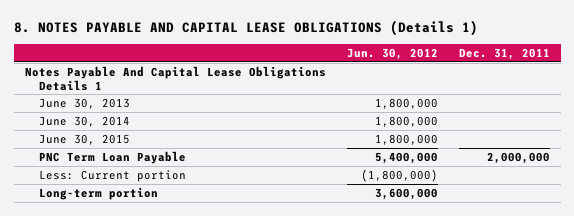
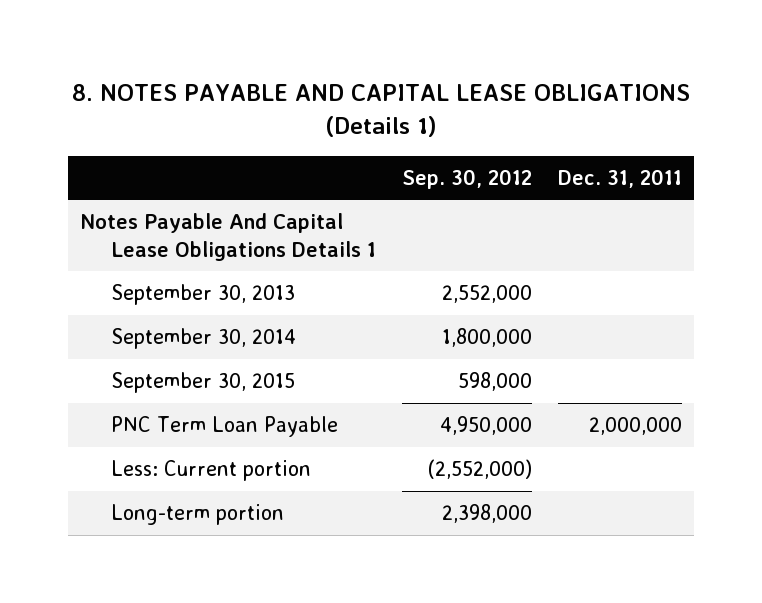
[346,47,438,60] Jun. 30, 2012 -> none
none -> [402,168,533,189] Sep. 30, 2012
[38,98,130,110] June 30, 2013 -> [111,284,296,306] September 30, 2013
[38,116,130,128] June 30, 2014 -> [111,328,297,350] September 30, 2014
[38,134,130,146] June 30, 2015 -> [111,372,296,394] September 30, 2015

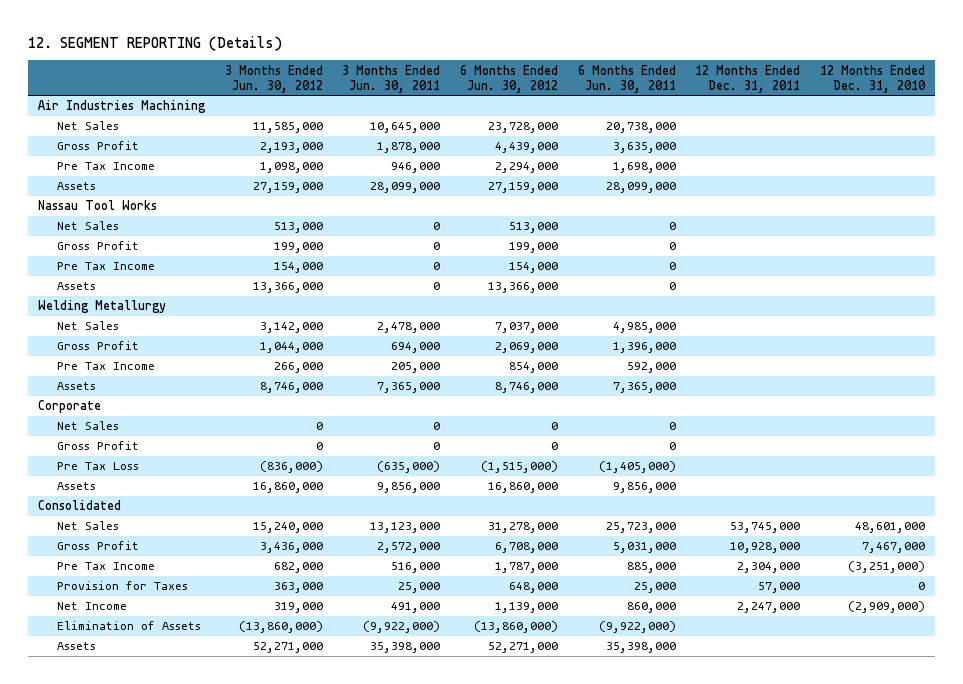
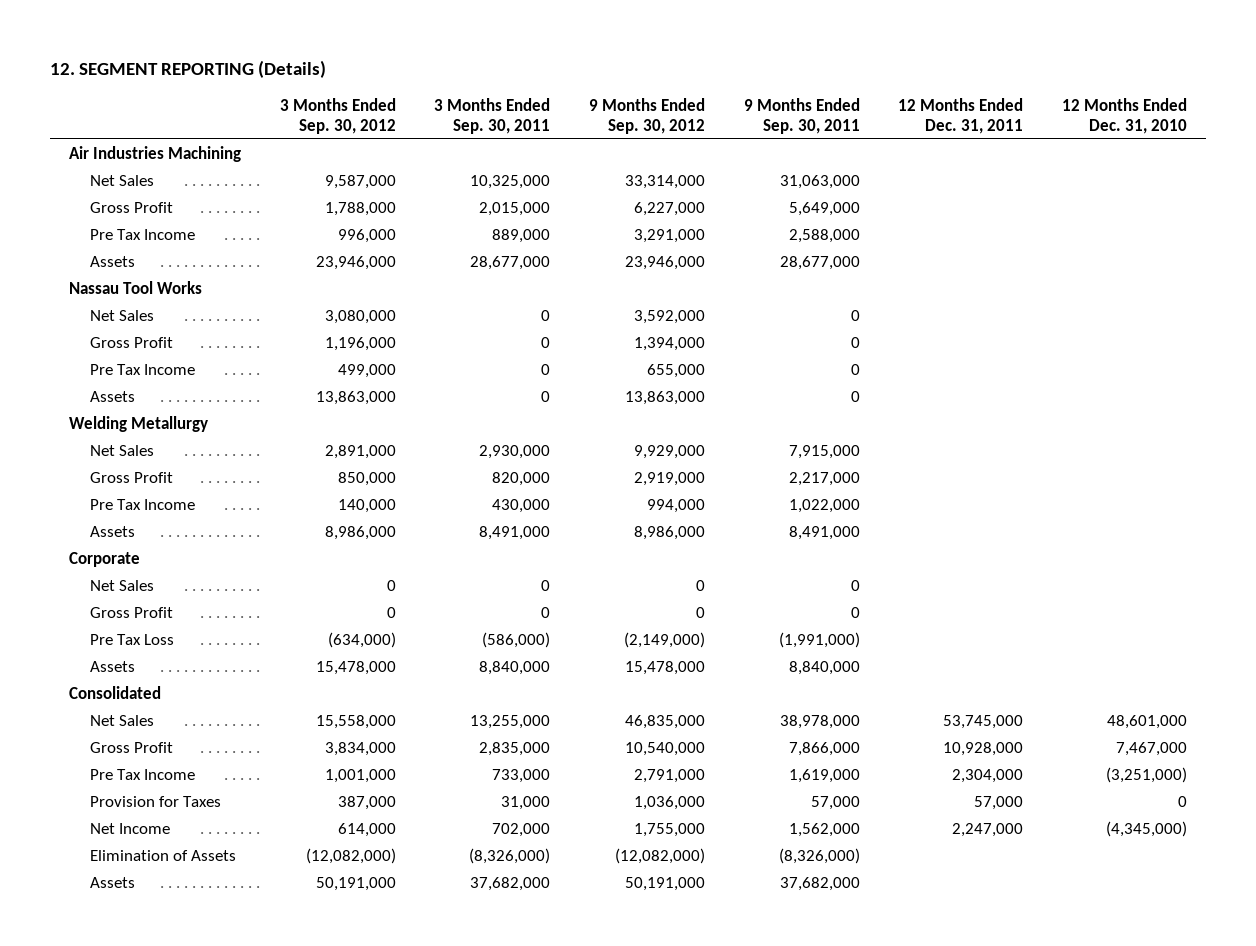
[224,64,323,93] 3 Months Ended Jun. 30, 2012 -> none
[342,64,441,93] 3 Months Ended Jun. 30, 2011 -> none
[460,64,559,93] 6 Months Ended Jun. 30, 2012 -> none
[577,64,676,93] 6 Months Ended Jun. 30, 2011 -> none
none -> [279,97,396,134] 3 Months Ended Sep. 30, 2012
none -> [434,97,551,134] 3 Months Ended Sep. 30, 2011
none -> [589,97,706,134] 9 Months Ended Sep. 30, 2012
none -> [743,97,860,134] 9 Months Ended Sep. 30, 2011
[848,601,926,614] (2,909,000) -> [1106,820,1188,837] (4,345,000)

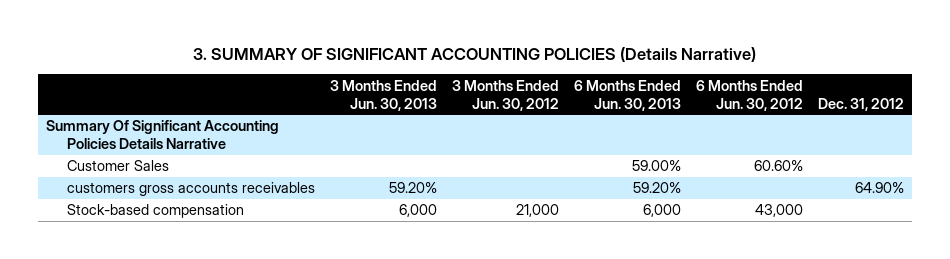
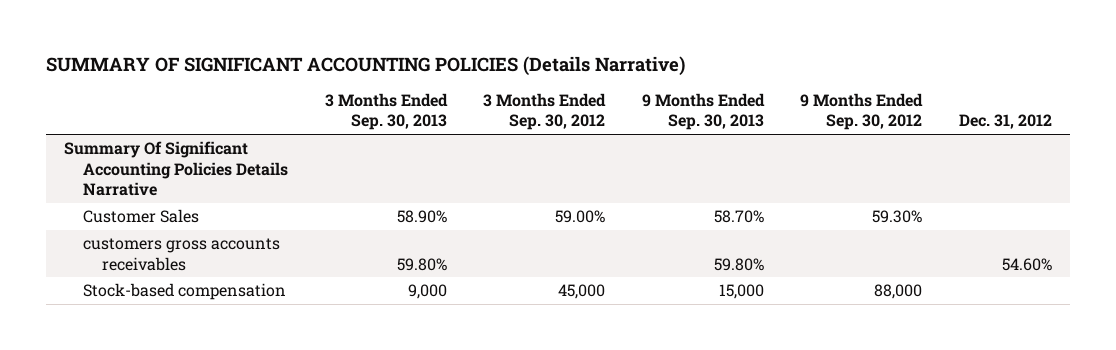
[193,47,757,63] 3. SUMMARY OF SIGNIFICANT ACCOUNTING POLICIES (Details Narrative) -> [46,55,686,76] SUMMARY OF SIGNIFICANT ACCOUNTING POLICIES (Details Narrative)
[329,79,437,111] 3 Months Ended Jun. 30, 2013 -> none
[452,79,560,111] 3 Months Ended Jun. 30, 2012 -> none
[574,79,682,111] 6 Months Ended Jun. 30, 2013 -> none
[696,79,804,111] 6 Months Ended Jun. 30, 2012 -> none
none -> [324,93,448,131] 3 Months Ended Sep. 30, 2013
none -> [483,93,607,131] 3 Months Ended Sep. 30, 2012
none -> [641,93,765,131] 9 Months Ended Sep. 30, 2013
none -> [800,93,924,131] 9 Months Ended Sep. 30, 2012
[855,182,905,194] 64.90% -> [1002,257,1053,271] 54.60%

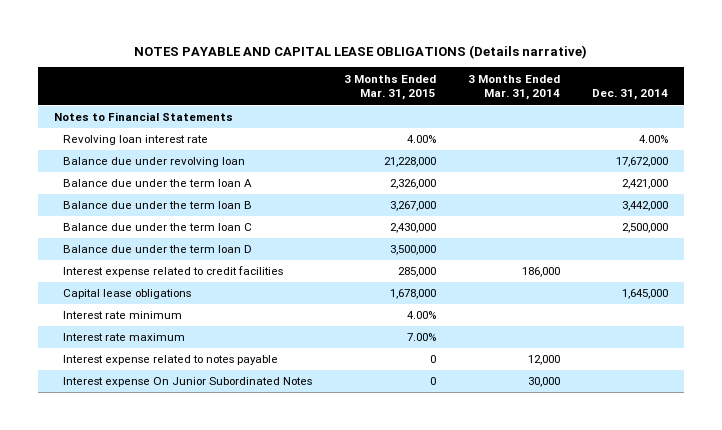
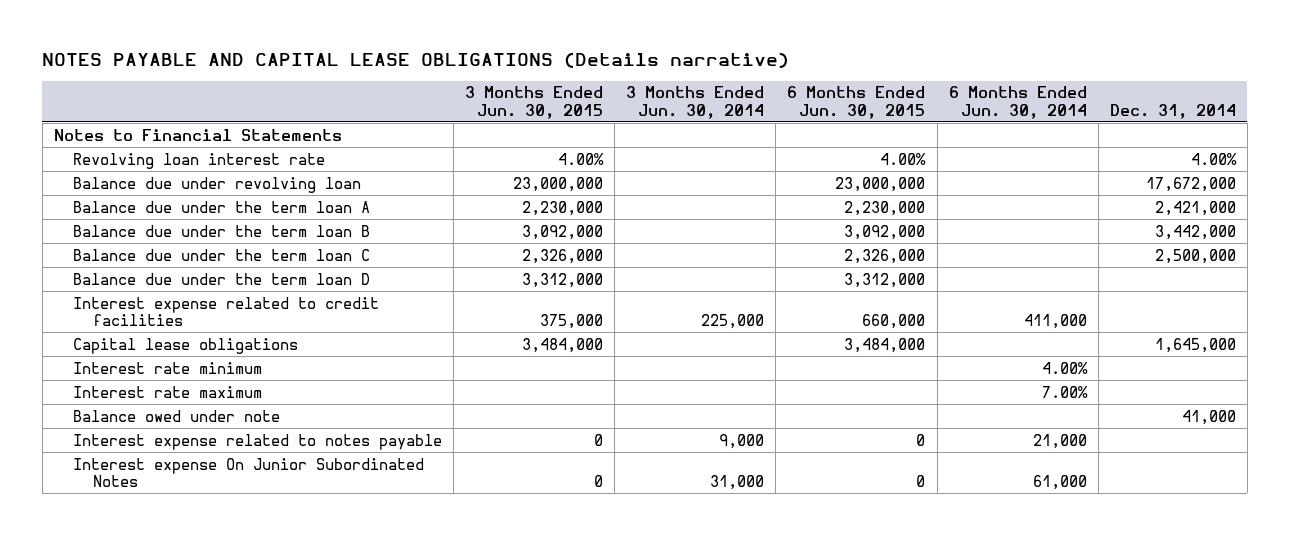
[344,74,437,101] 3 Months Ended Mar. 31, 2015 -> none
[468,74,561,101] 3 Months Ended Mar. 31, 2014 -> none
none -> [465,86,604,119] 3 Months Ended Jun. 30, 2015
none -> [626,86,765,119] 3 Months Ended Jun. 30, 2014
none -> [787,86,926,119] 6 Months Ended Jun. 30, 2015
none -> [948,86,1087,119] 6 Months Ended Jun. 30, 2014
none -> [73,409,281,422] Balance owed under note

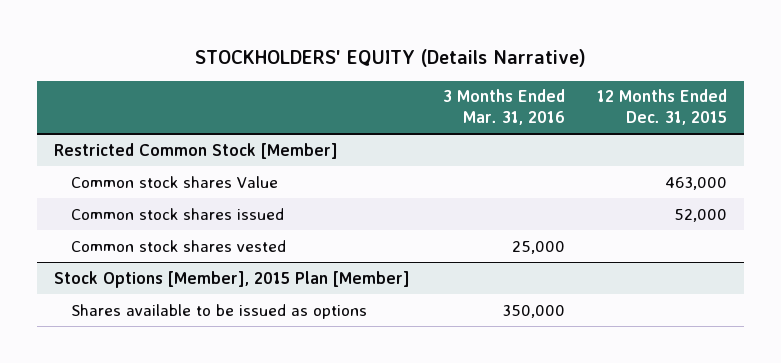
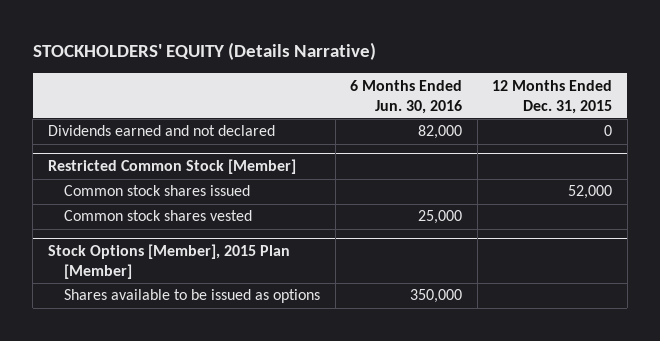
[442,89,565,126] 3 Months Ended Mar. 31, 2016 -> none
none -> [350,79,463,114] 6 Months Ended Jun. 30, 2016
none -> [47,125,275,137] Dividends earned and not declared
[71,175,279,188] Common stock shares Value -> none

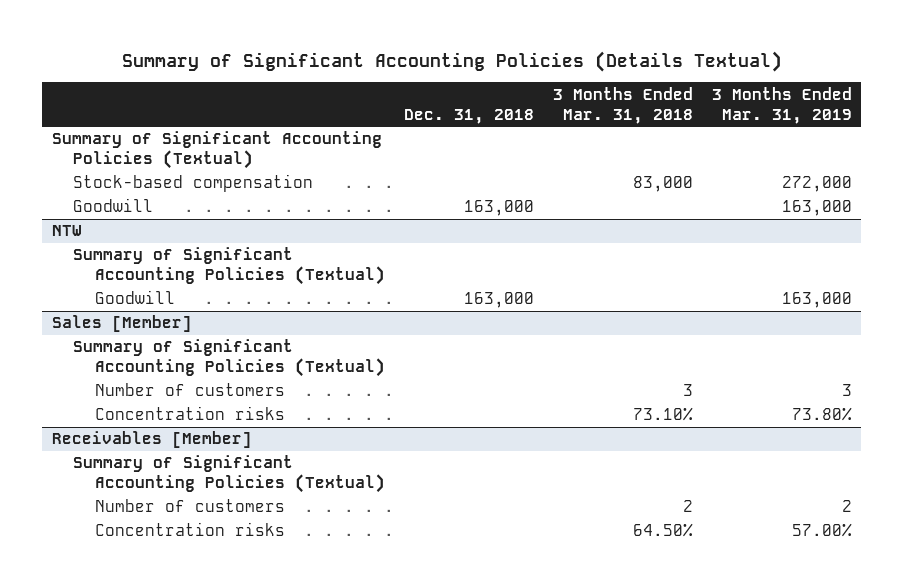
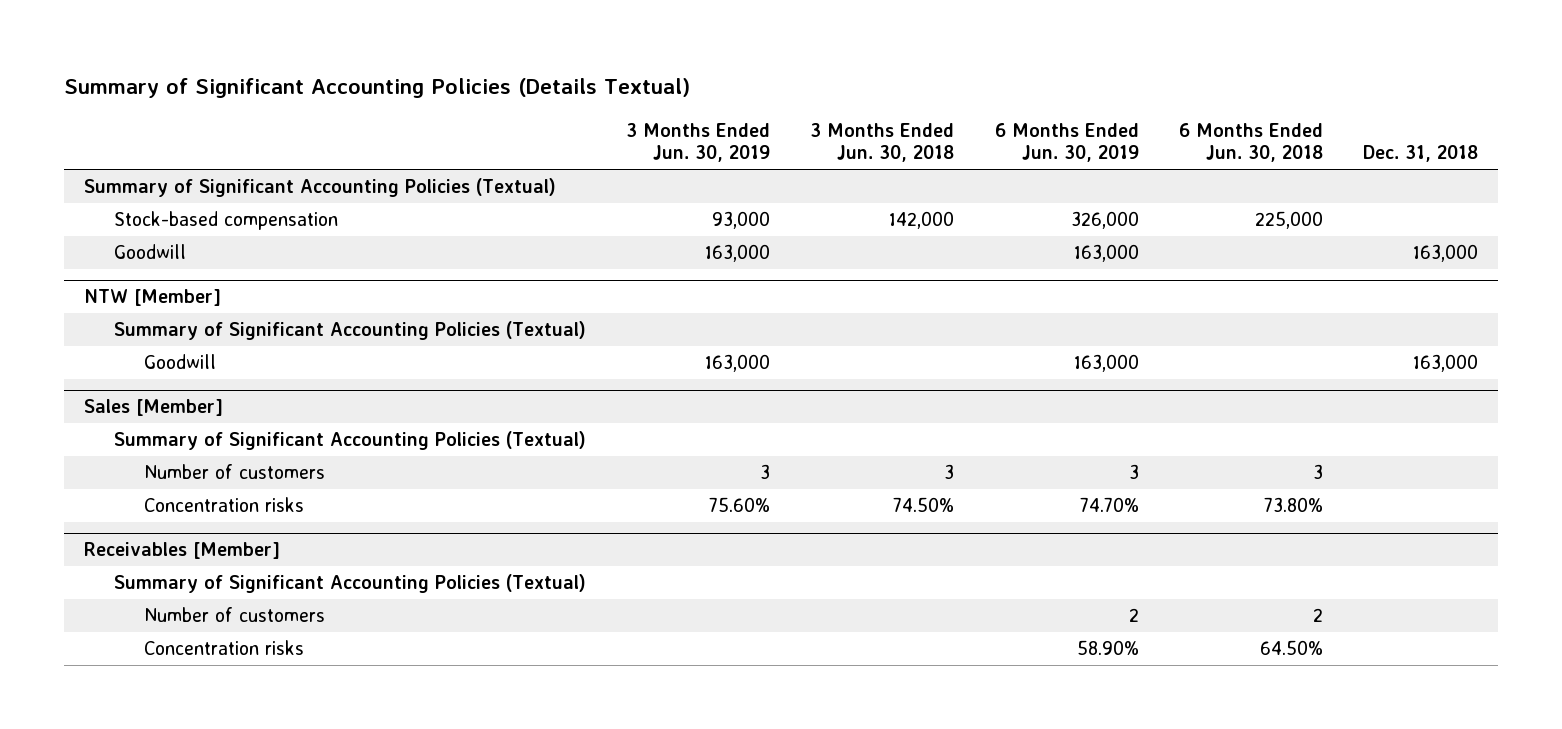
[552,86,693,124] 3 Months Ended Mar. 31, 2018 -> none
[711,86,852,124] 3 Months Ended Mar. 31, 2019 -> none
none -> [626,122,771,163] 3 Months Ended Jun. 30, 2019
none -> [810,122,955,163] 3 Months Ended Jun. 30, 2018
none -> [994,122,1139,163] 6 Months Ended Jun. 30, 2019
none -> [1178,122,1323,163] 6 Months Ended Jun. 30, 2018
[51,225,82,237] NTW -> [84,289,222,307] NTW [Member]

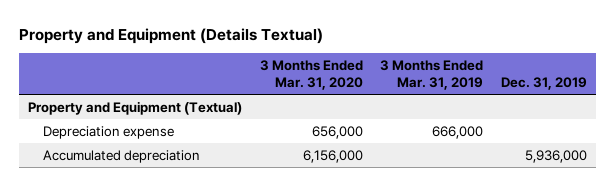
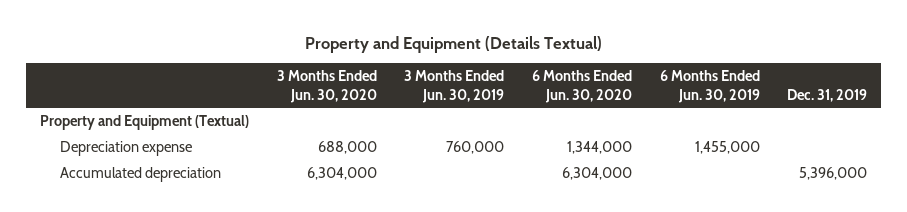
[259,60,363,90] 3 Months Ended Mar. 31, 2020 -> none
[380,60,484,90] 3 Months Ended Mar. 31, 2019 -> none
none -> [276,70,377,103] 3 Months Ended Jun. 30, 2020
none -> [404,70,505,103] 3 Months Ended Jun. 30, 2019
none -> [532,70,633,103] 6 Months Ended Jun. 30, 2020
none -> [659,70,760,103] 6 Months Ended Jun. 30, 2019
[524,149,587,163] 5,936,000 -> [799,166,868,180] 5,396,000

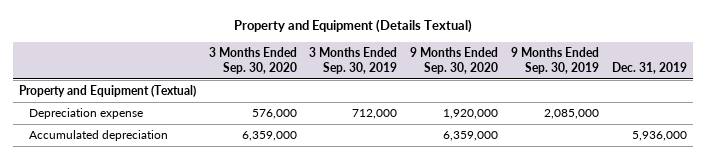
[276,70,377,103] 3 Months Ended Jun. 30, 2020 -> none
[404,70,505,103] 3 Months Ended Jun. 30, 2019 -> none
[532,70,633,103] 6 Months Ended Jun. 30, 2020 -> none
[659,70,760,103] 6 Months Ended Jun. 30, 2019 -> none
none -> [208,47,297,74] 3 Months Ended Sep. 30, 2020
none -> [309,47,398,74] 3 Months Ended Sep. 30, 2019
none -> [410,47,499,74] 9 Months Ended Sep. 30, 2020
none -> [510,47,599,74] 9 Months Ended Sep. 30, 2019
[799,166,868,180] 5,396,000 -> [631,131,687,142] 5,936,000

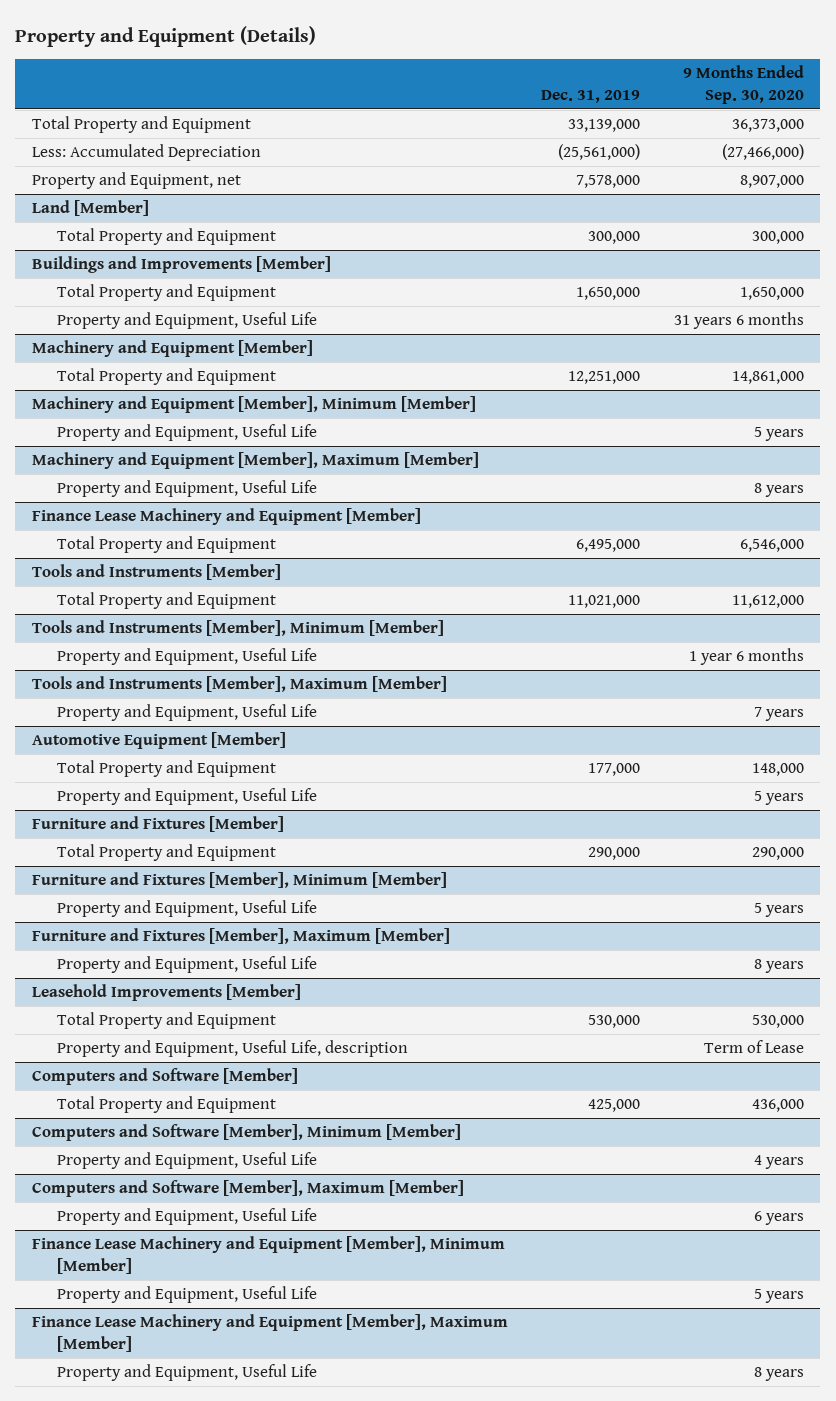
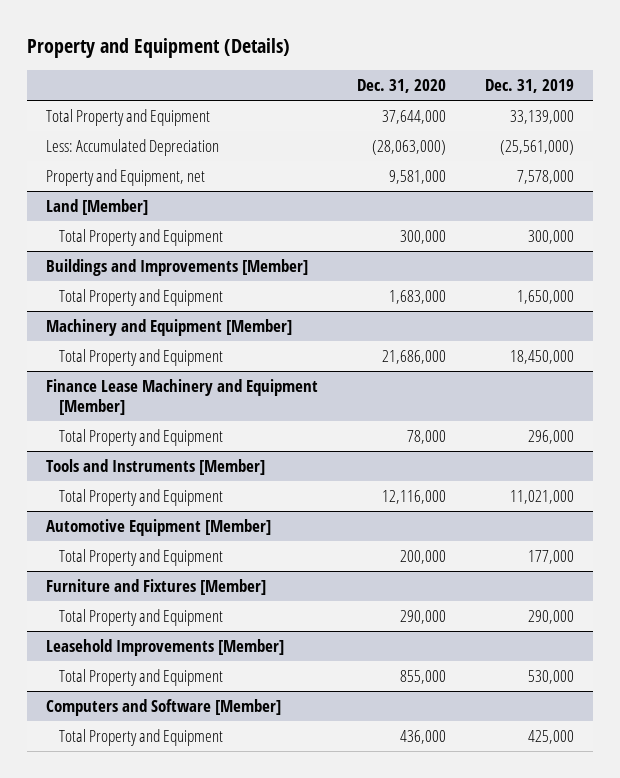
[682,65,804,105] 9 Months Ended Sep. 30, 2020 -> none
none -> [357,78,447,93] Dec. 31, 2020
[57,312,318,330] Property and Equipment, Useful Life -> none
[31,396,476,414] Machinery and Equipment [Member], Minimum [Member] -> none
[57,424,318,442] Property and Equipment, Useful Life -> none
[31,452,479,470] Machinery and Equipment [Member], Maximum [Member] -> none
[57,480,318,498] Property and Equipment, Useful Life -> none
[568,371,641,385] 12,251,000 -> [509,350,574,365] 18,450,000
[576,539,641,553] 6,495,000 -> [527,430,574,445] 296,000
[31,620,444,637] Tools and Instruments [Member], Minimum [Member] -> none
[57,648,318,666] Property and Equipment, Useful Life -> none
[31,676,447,693] Tools and Instruments [Member], Maximum [Member] -> none
[57,704,318,722] Property and Equipment, Useful Life -> none
[57,788,318,806] Property and Equipment, Useful Life -> none
[31,872,447,889] Furniture and Fixtures [Member], Minimum [Member] -> none
[57,900,318,918] Property and Equipment, Useful Life -> none
[31,928,450,945] Furniture and Fixtures [Member], Maximum [Member] -> none
[57,956,318,974] Property and Equipment, Useful Life -> none
[57,1040,409,1058] Property and Equipment, Useful Life, description -> none
[31,1124,461,1142] Computers and Software [Member], Minimum [Member] -> none
[57,1152,318,1170] Property and Equipment, Useful Life -> none
[31,1180,464,1198] Computers and Software [Member], Maximum [Member] -> none
[57,1208,318,1226] Property and Equipment, Useful Life -> none
[31,1236,505,1275] Finance Lease Machinery and Equipment [Member], Minimum [Member] -> none
[57,1286,318,1304] Property and Equipment, Useful Life -> none
[31,1314,508,1353] Finance Lease Machinery and Equipment [Member], Maximum [Member] -> none
[57,1364,318,1382] Property and Equipment, Useful Life -> none

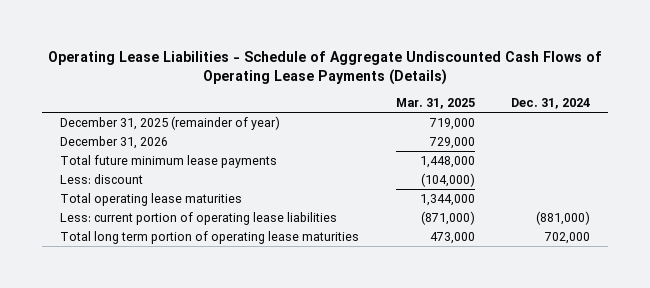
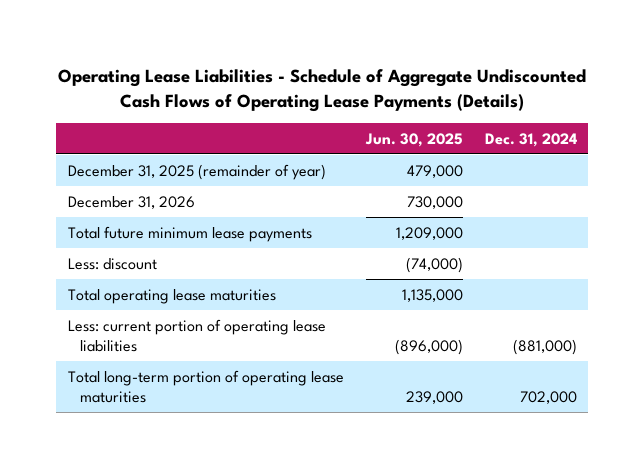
[395,98,475,110] Mar. 31, 2025 -> none
none -> [364,132,463,147] Jun. 30, 2025
[60,231,360,245] Total long term portion of operating lease maturities -> [67,369,344,403] Total long-term portion of operating lease maturities

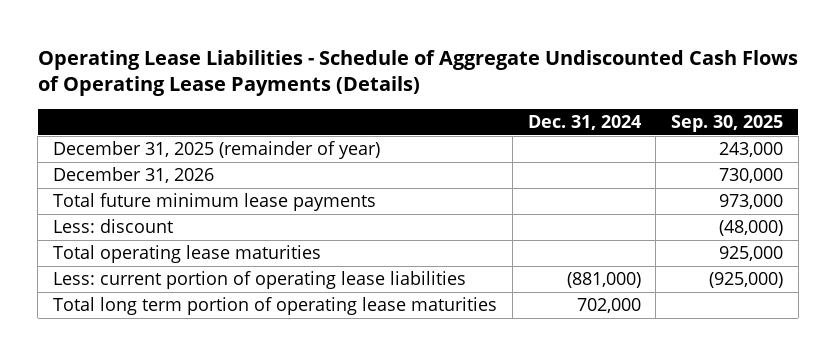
[364,132,463,147] Jun. 30, 2025 -> none
none -> [671,114,784,132] Sep. 30, 2025
[67,369,344,403] Total long-term portion of operating lease maturities -> [53,297,498,316] Total long term portion of operating lease maturities

